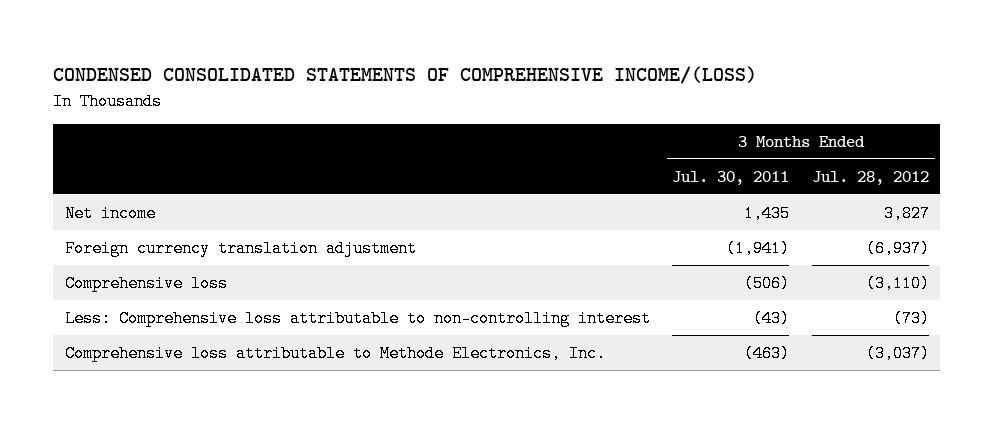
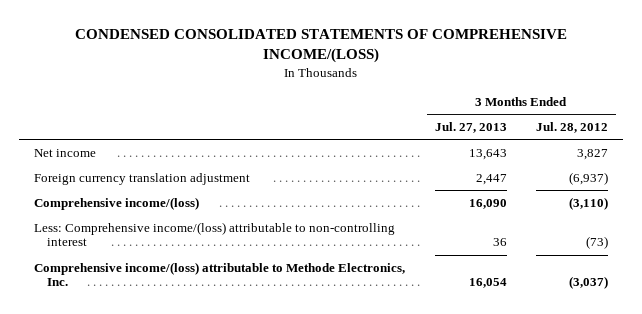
[672,170,790,185] Jul. 30, 2011 -> none
none -> [434,122,507,134] Jul. 27, 2013
[64,275,228,293] Comprehensive loss -> [34,196,200,210] Comprehensive income/(loss)
[64,310,651,328] Less: Comprehensive loss attributable to non-controlling interest -> [34,221,396,247] Less: Comprehensive income/(loss) attributable to non-controlling interest
[64,345,606,363] Comprehensive loss attributable to Methode Electronics, Inc. -> [34,261,406,287] Comprehensive income/(loss) attributable to Methode Electronics, Inc.

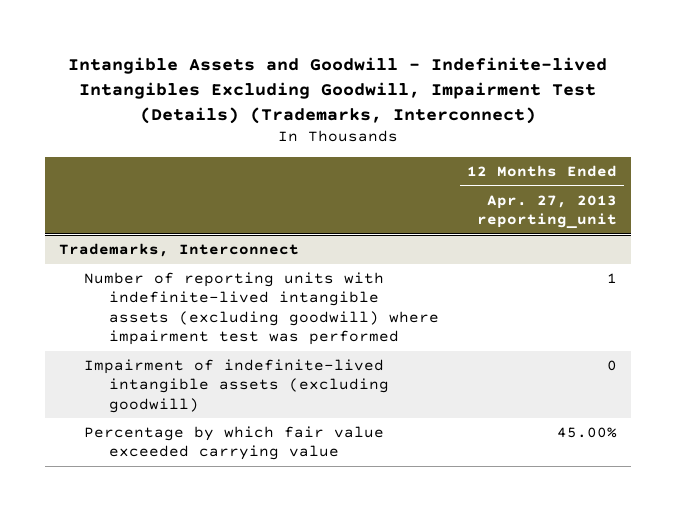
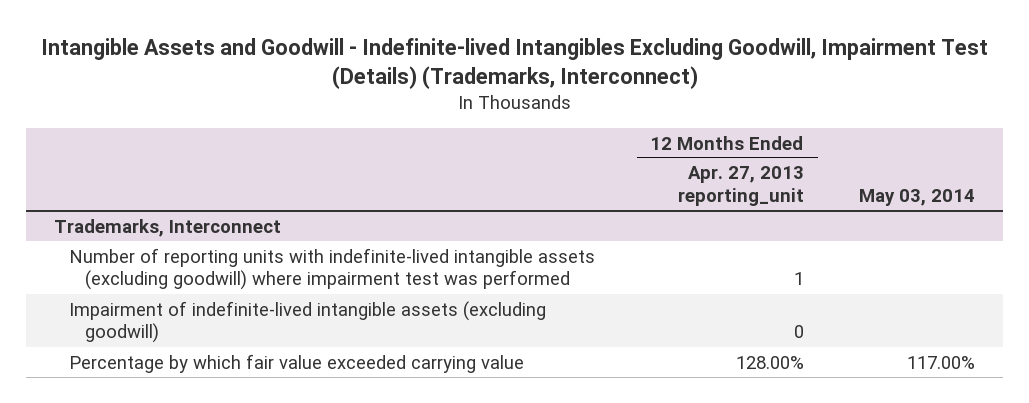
none -> [859,189,976,207] May 03, 2014
[556,427,617,439] 45.00% -> [735,355,804,369] 128.00%

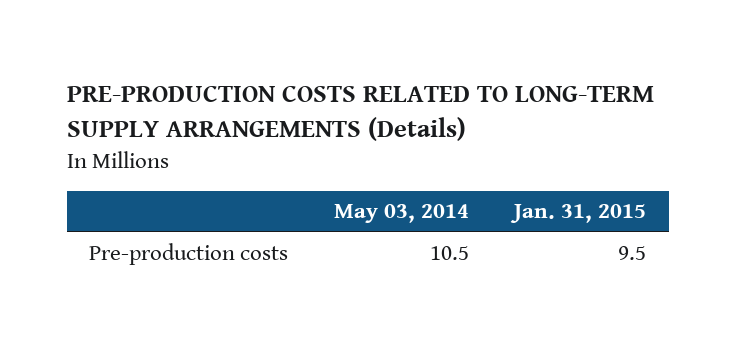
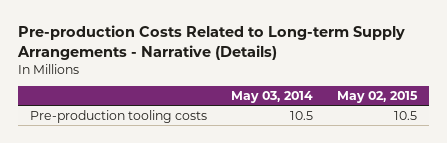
[66,85,654,142] PRE-PRODUCTION COSTS RELATED TO LONG-TERM SUPPLY ARRANGEMENTS (Details) -> [16,25,405,60] Pre-production Costs Related to Long-term Supply Arrangements - Narrative (Details)
[510,204,647,224] Jan. 31, 2015 -> none
none -> [336,91,418,104] May 02, 2015
[89,243,289,266] Pre-production costs -> [29,109,207,123] Pre-production tooling costs

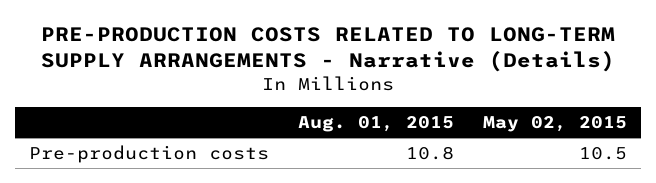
[16,25,405,60] Pre-production Costs Related to Long-term Supply Arrangements - Narrative (Details) -> [40,26,615,73] PRE-PRODUCTION COSTS RELATED TO LONG-TERM SUPPLY ARRANGEMENTS - Narrative (Details)
[230,91,313,104] May 03, 2014 -> none
none -> [297,116,454,133] Aug. 01, 2015
[29,109,207,123] Pre-production tooling costs -> [29,144,270,163] Pre-production costs

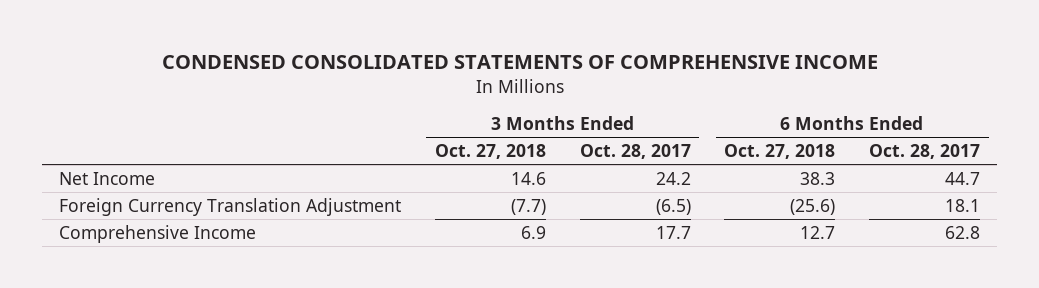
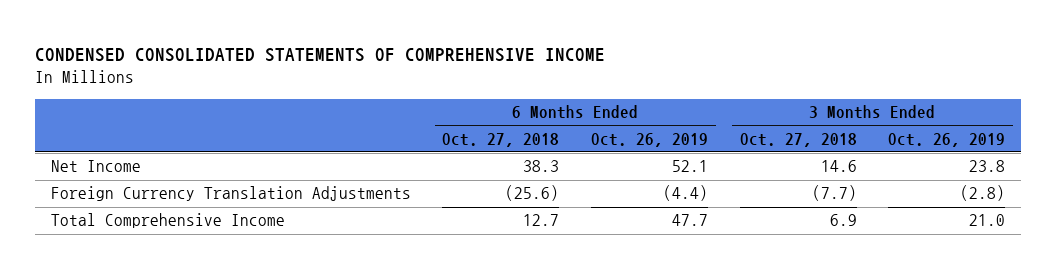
[579,144,691,160] Oct. 28, 2017 -> none
[869,144,981,160] Oct. 28, 2017 -> none
none -> [590,132,708,147] Oct. 26, 2019
none -> [888,132,1006,147] Oct. 26, 2019
[58,197,401,216] Foreign Currency Translation Adjustment -> [50,186,411,202] Foreign Currency Translation Adjustments
[58,224,256,243] Comprehensive Income -> [50,213,285,229] Total Comprehensive Income

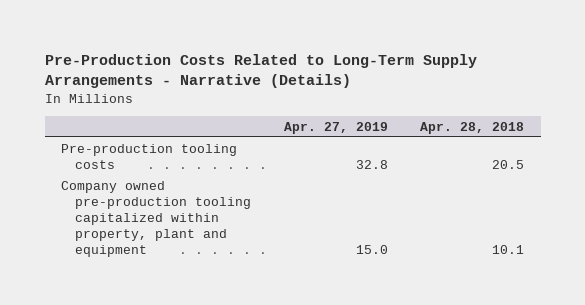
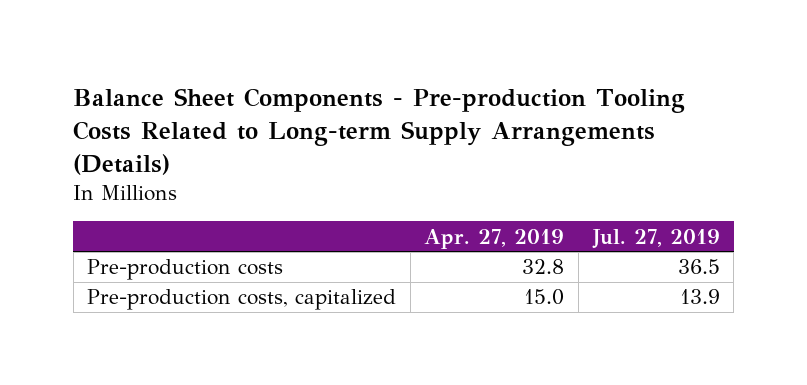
[44,53,477,89] Pre-Production Costs Related to Long-Term Supply Arrangements - Narrative (Details) -> [73,87,686,175] Balance Sheet Components - Pre-production Tooling Costs Related to Long-term Supply Arrangements (Details)
[420,121,525,134] Apr. 28, 2018 -> none
none -> [591,228,720,249] Jul. 27, 2019
[60,143,237,169] Pre-production tooling costs -> [87,259,284,281] Pre-production costs
[60,180,251,258] Company owned pre-production tooling capitalized within property, plant and equipment -> [87,289,397,311] Pre-production costs, capitalized

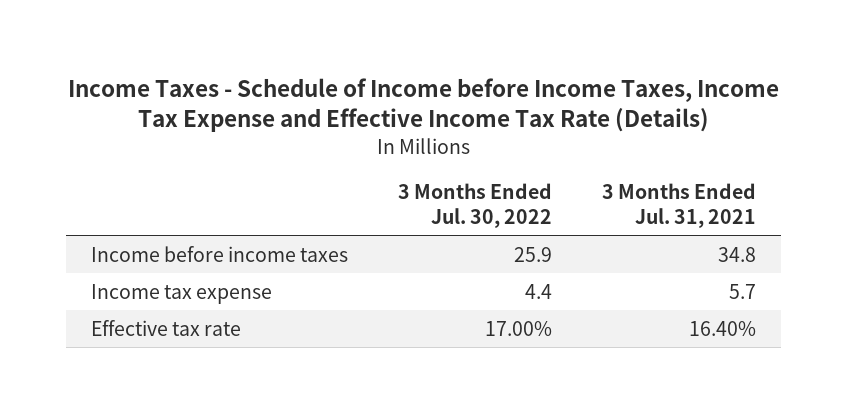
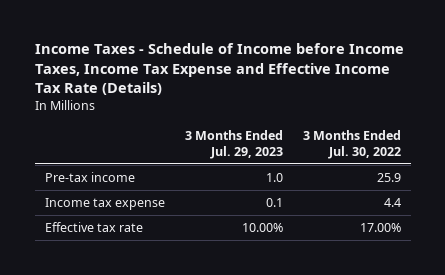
[602,183,757,229] 3 Months Ended Jul. 31, 2021 -> none
none -> [184,129,283,159] 3 Months Ended Jul. 29, 2023
[91,245,349,262] Income before income taxes -> [44,171,135,182] Pre-tax income

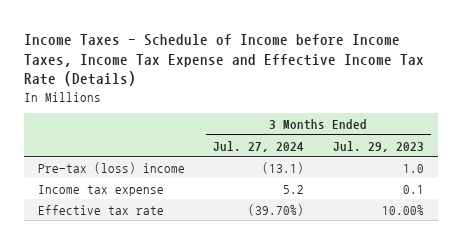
[302,129,401,159] 3 Months Ended Jul. 30, 2022 -> none
none -> [213,140,305,152] Jul. 27, 2024
[44,171,135,182] Pre-tax income -> [38,161,186,174] Pre-tax (loss) income

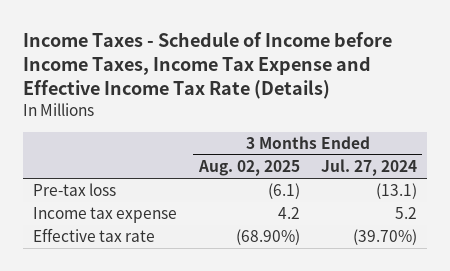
[332,140,424,152] Jul. 29, 2023 -> none
none -> [197,160,300,177] Aug. 02, 2025
[38,161,186,174] Pre-tax (loss) income -> [33,183,117,197] Pre-tax loss

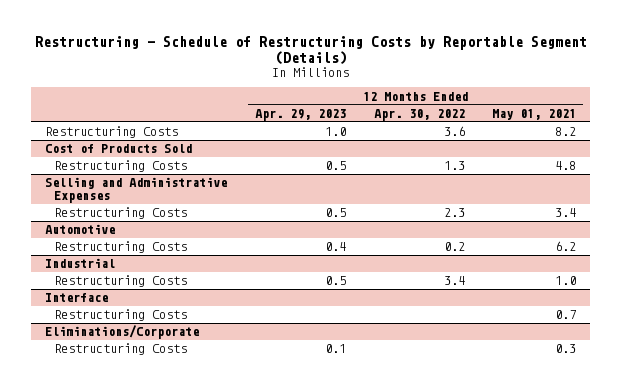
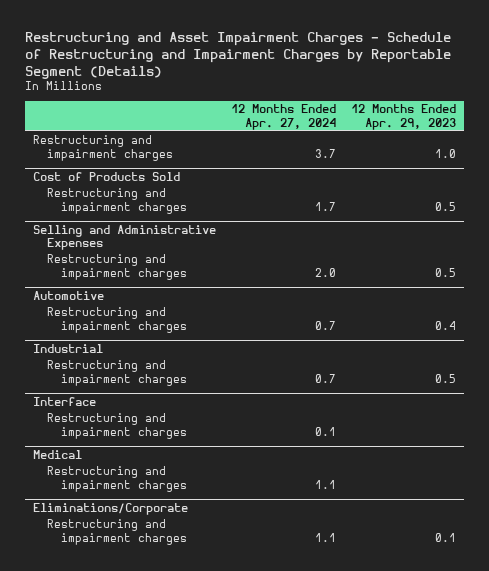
[34,35,587,65] Restructuring - Schedule of Restructuring Costs by Reportable Segment (Details) -> [25,32,452,79] Restructuring and Asset Impairment Charges - Schedule of Restructuring and Impairment Charges by Reportable Segment (Details)
[373,108,465,121] Apr. 30, 2022 -> none
[492,108,577,120] May 01, 2021 -> none
none -> [230,104,336,130] 12 Months Ended Apr. 27, 2024
[44,126,178,139] Restructuring Costs -> none
none -> [32,135,173,161] Restructuring and impairment charges
[54,160,188,173] Restructuring Costs -> none
none -> [46,188,187,214] Restructuring and impairment charges
[54,207,188,220] Restructuring Costs -> none
none -> [46,254,187,280] Restructuring and impairment charges
[54,241,188,254] Restructuring Costs -> none
none -> [46,307,187,333] Restructuring and impairment charges
[54,275,188,288] Restructuring Costs -> none
none -> [46,360,187,386] Restructuring and impairment charges
[54,309,188,322] Restructuring Costs -> none
none -> [46,413,187,439] Restructuring and impairment charges
none -> [32,449,82,459] Medical
none -> [46,466,187,492] Restructuring and impairment charges
[54,343,188,356] Restructuring Costs -> none
none -> [46,519,187,545] Restructuring and impairment charges

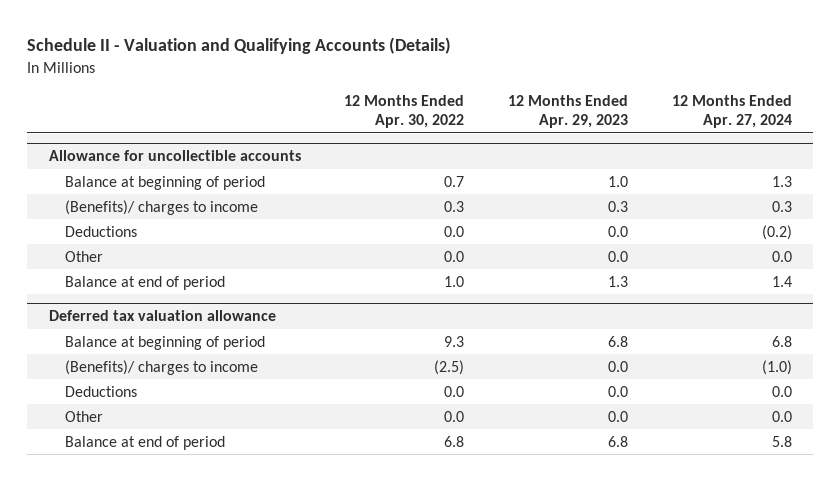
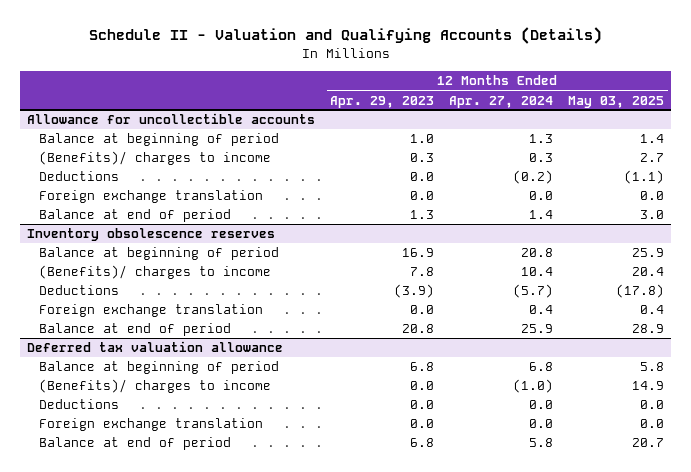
[344,95,465,129] 12 Months Ended Apr. 30, 2022 -> none
none -> [567,95,664,108] May 03, 2025
[64,250,103,262] Other -> none
none -> [38,190,263,204] Foreign exchange translation
none -> [27,228,276,242] Inventory obsolescence reserves
none -> [38,247,279,261] Balance at beginning of period
none -> [38,265,271,280] (Benefits)/ charges to income
none -> [38,285,119,296] Deductions
none -> [38,304,263,318] Foreign exchange translation
none -> [38,323,231,337] Balance at end of period
[64,410,103,422] Other -> none
none -> [38,418,263,432] Foreign exchange translation

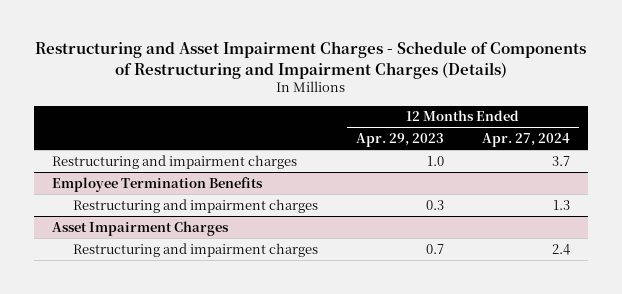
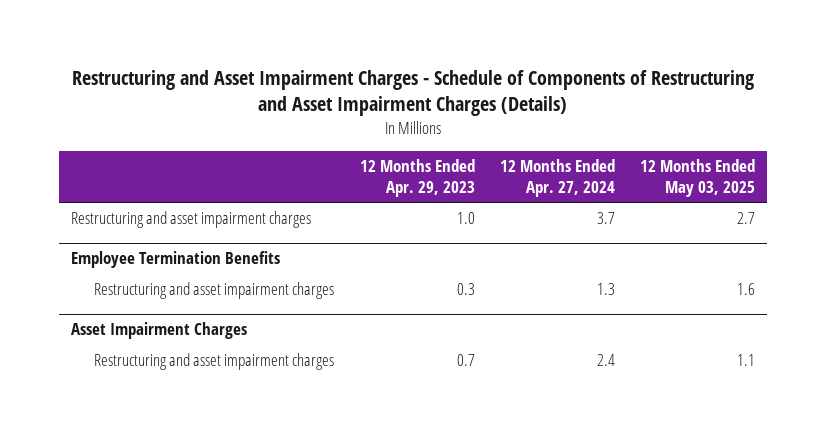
[35,41,587,79] Restructuring and Asset Impairment Charges - Schedule of Components of Restructuring and Impairment Charges (Details) -> [72,70,755,117] Restructuring and Asset Impairment Charges - Schedule of Components of Restructuring and Asset Impairment Charges (Details)
none -> [639,159,755,197] 12 Months Ended May 03, 2025
[52,154,298,169] Restructuring and impairment charges -> [71,211,312,229] Restructuring and asset impairment charges
[73,198,319,213] Restructuring and impairment charges -> [94,282,335,300] Restructuring and asset impairment charges
[73,242,319,257] Restructuring and impairment charges -> [94,353,335,371] Restructuring and asset impairment charges

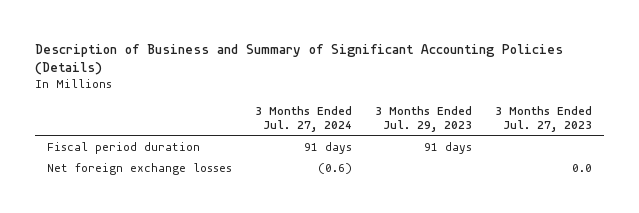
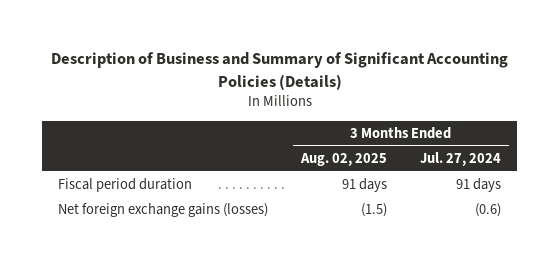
[375,105,473,132] 3 Months Ended Jul. 29, 2023 -> none
[495,105,593,132] 3 Months Ended Jul. 27, 2023 -> none
none -> [300,152,388,166] Aug. 02, 2025
[46,162,232,175] Net foreign exchange losses -> [58,203,269,218] Net foreign exchange gains (losses)

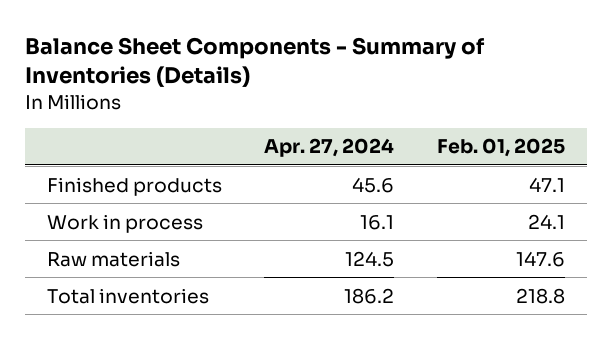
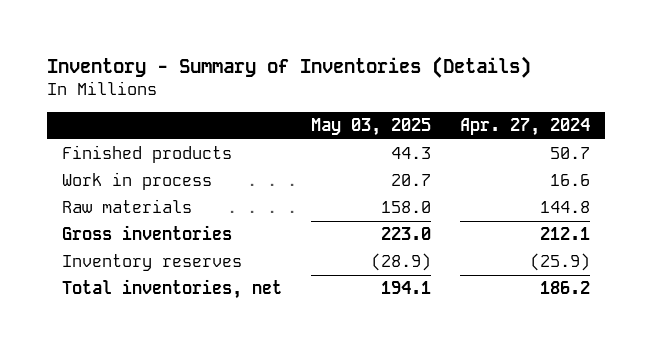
[25,37,486,88] Balance Sheet Components - Summary of Inventories (Details) -> [47,56,532,79] Inventory - Summary of Inventories (Details)
[437,138,566,158] Feb. 01, 2025 -> none
none -> [311,118,432,137] May 03, 2025
[352,176,395,193] 45.6 -> [550,147,591,160] 50.7
[360,214,395,230] 16.1 -> [550,174,591,187] 16.6
[345,250,395,267] 124.5 -> [540,201,591,214] 144.8
none -> [61,225,232,241] Gross inventories
none -> [61,254,242,272] Inventory reserves
[46,287,209,304] Total inventories -> [61,279,282,300] Total inventories, net

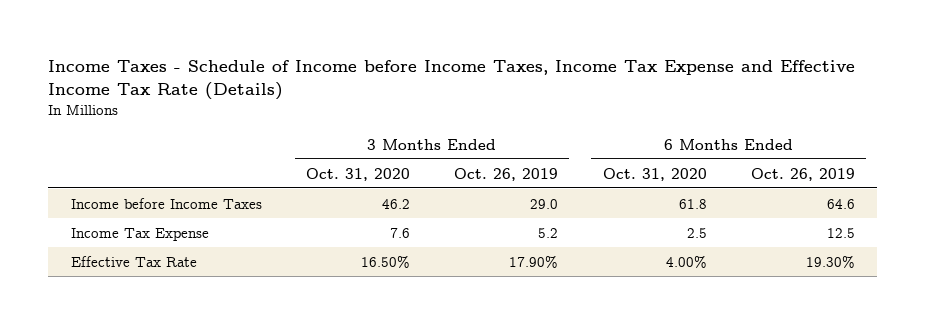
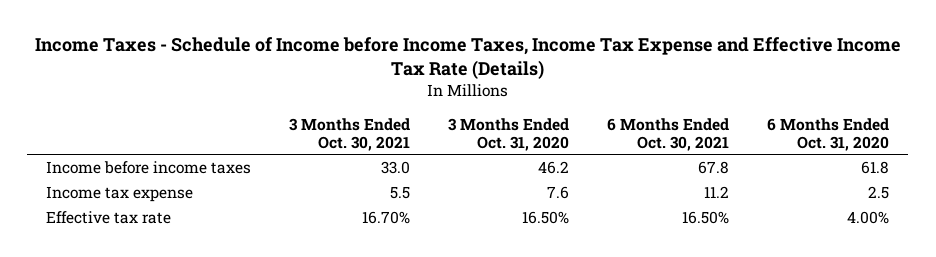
[454,167,559,181] Oct. 26, 2019 -> none
[750,167,855,181] Oct. 26, 2019 -> none
none -> [289,117,411,151] 3 Months Ended Oct. 30, 2021
none -> [607,117,730,151] 6 Months Ended Oct. 30, 2021
[70,197,262,209] Income before Income Taxes -> [46,160,252,174] Income before income taxes
[70,227,209,241] Income Tax Expense -> [46,185,194,202] Income tax expense
[70,255,197,267] Effective Tax Rate -> [46,210,172,224] Effective tax rate

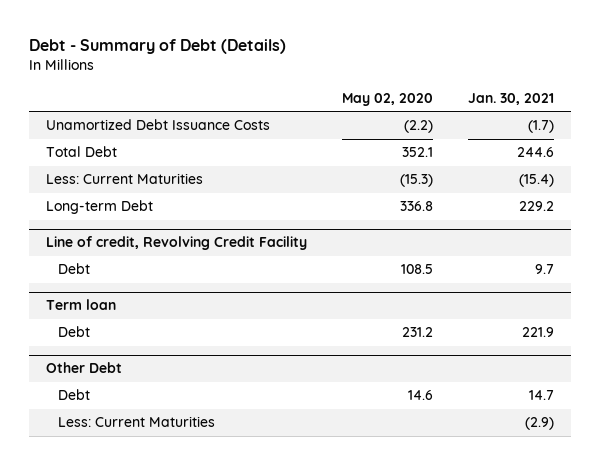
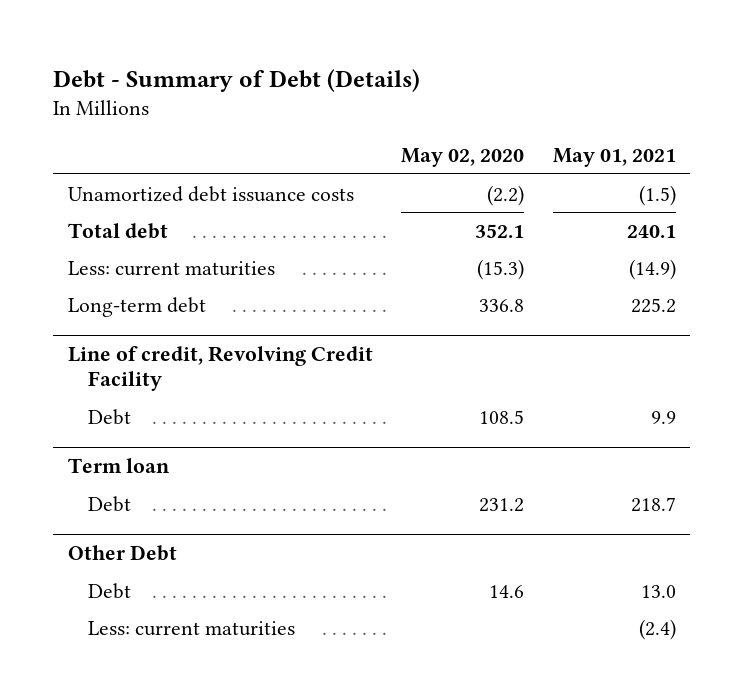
[467,92,554,105] Jan. 30, 2021 -> none
none -> [552,148,676,168] May 01, 2021
[46,119,271,131] Unamortized Debt Issuance Costs -> [67,185,354,202] Unamortized debt issuance costs
[46,146,118,158] Total Debt -> [67,222,168,239] Total debt
[46,173,204,185] Less: Current Maturities -> [67,260,275,276] Less: current maturities
[46,200,154,215] Long-term Debt -> [67,296,206,317] Long-term debt
[57,416,215,428] Less: Current Maturities -> [87,620,295,636] Less: current maturities

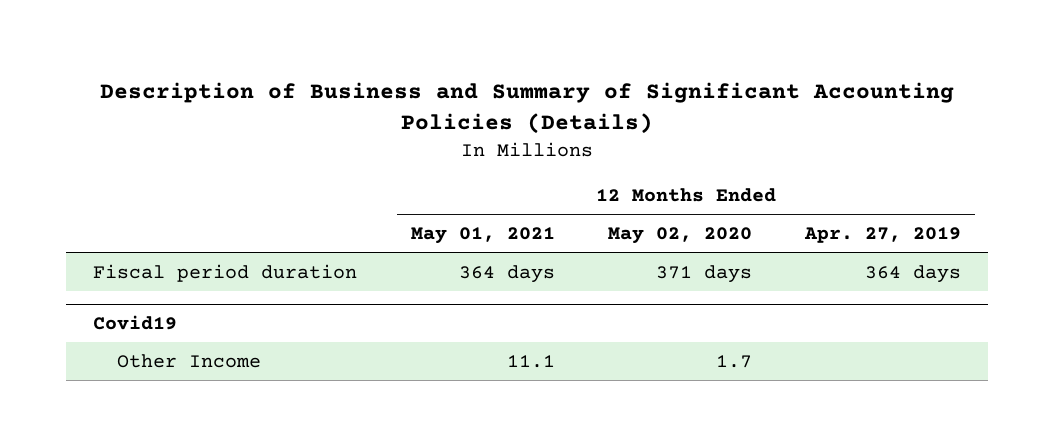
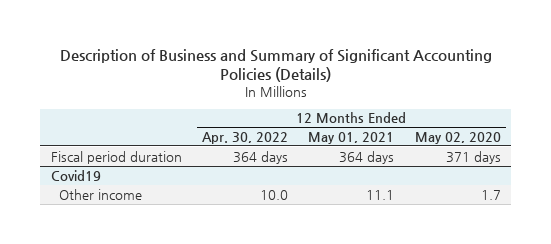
[804,227,962,244] Apr. 27, 2019 -> none
none -> [202,131,289,144] Apr. 30, 2022
[116,353,261,368] Other Income -> [59,188,143,200] Other income

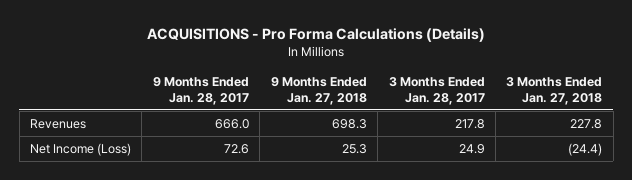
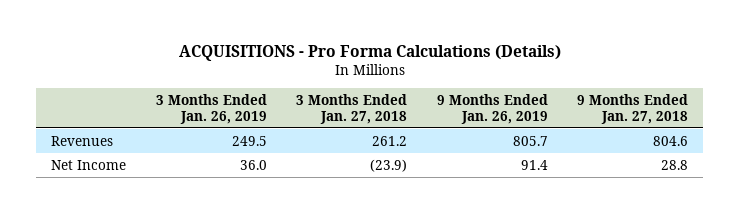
[152,76,249,105] 9 Months Ended Jan. 28, 2017 -> none
[388,76,485,105] 3 Months Ended Jan. 28, 2017 -> none
none -> [155,94,267,124] 3 Months Ended Jan. 26, 2019
none -> [436,94,548,124] 9 Months Ended Jan. 26, 2019
[331,119,367,130] 698.3 -> [653,135,689,146] 804.6
[570,119,603,130] 227.8 -> [372,135,408,146] 261.2
[29,143,131,157] Net Income (Loss) -> [51,159,127,170] Net Income
[341,144,367,155] 25.3 -> [661,159,689,170] 28.8
[568,143,603,157] (24.4) -> [370,158,408,172] (23.9)

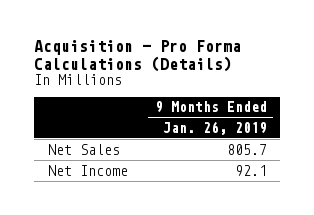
[178,45,561,62] ACQUISITIONS - Pro Forma Calculations (Details) -> [34,39,242,72] Acquisition - Pro Forma Calculations (Details)
[155,94,267,124] 3 Months Ended Jan. 26, 2019 -> none
[296,94,408,124] 3 Months Ended Jan. 27, 2018 -> none
[577,94,689,124] 9 Months Ended Jan. 27, 2018 -> none
[51,135,114,146] Revenues -> [47,143,120,155] Net Sales
[520,159,548,170] 91.4 -> [234,164,267,176] 92.1

